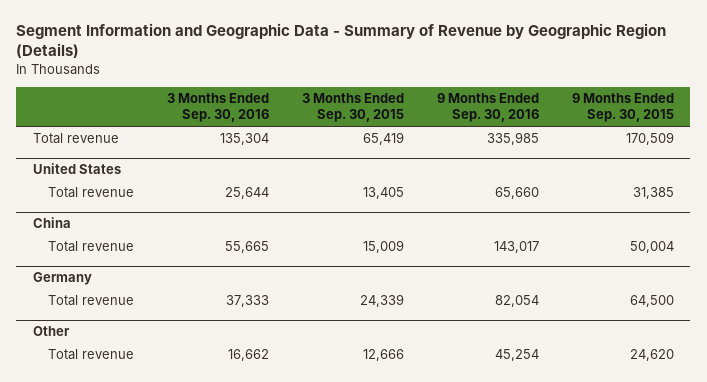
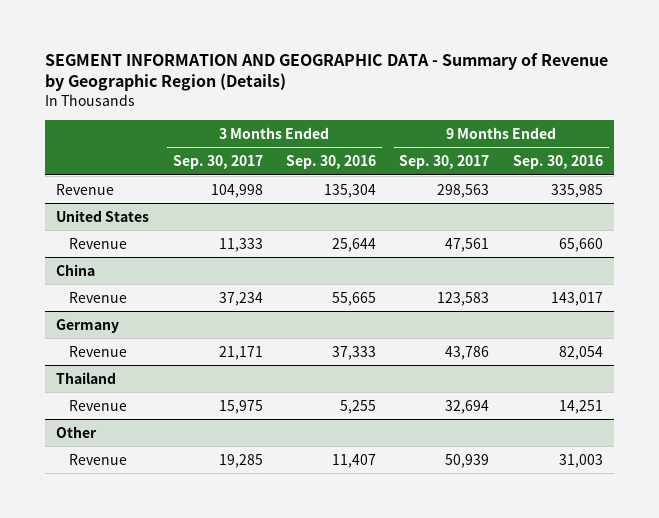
[16,23,667,59] Segment Information and Geographic Data - Summary of Revenue by Geographic Region (Details) -> [44,53,608,92] SEGMENT INFORMATION AND GEOGRAPHIC DATA - Summary of Revenue by Geographic Region (Details)
[302,92,405,123] 3 Months Ended Sep. 30, 2015 -> none
[571,92,674,123] 9 Months Ended Sep. 30, 2015 -> none
none -> [172,154,263,169] Sep. 30, 2017
none -> [399,154,490,169] Sep. 30, 2017
[32,133,119,145] Total revenue -> [56,183,115,195] Revenue
[48,187,135,199] Total revenue -> [68,237,127,249] Revenue
[48,241,135,253] Total revenue -> [68,291,127,303] Revenue
[48,295,135,307] Total revenue -> [68,345,127,357] Revenue
none -> [56,371,117,384] Thailand
none -> [68,399,127,411] Revenue
[48,349,135,361] Total revenue -> [68,453,127,465] Revenue
[228,349,270,362] 16,662 -> [332,453,377,468] 11,407
[495,349,540,362] 45,254 -> [558,453,603,468] 31,003

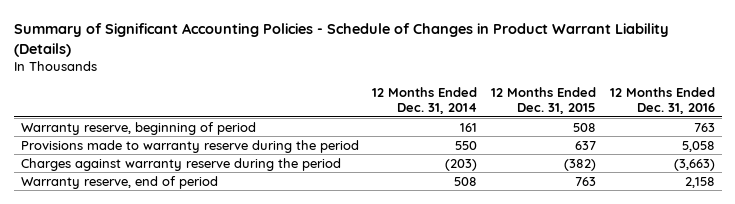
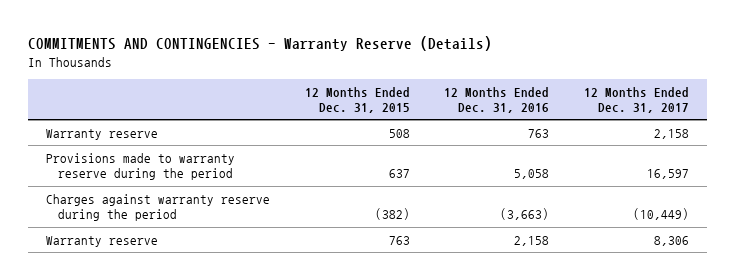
[13,22,669,57] Summary of Significant Accounting Policies - Schedule of Changes in Product Warrant Liability (Details) -> [28,36,493,52] COMMITMENTS AND CONTINGENCIES - Warranty Reserve (Details)
[372,87,478,115] 12 Months Ended Dec. 31, 2014 -> none
none -> [584,86,690,113] 12 Months Ended Dec. 31, 2017
[20,121,256,135] Warranty reserve, beginning of period -> [45,128,158,140] Warranty reserve
[20,175,218,189] Warranty reserve, end of period -> [45,235,158,247] Warranty reserve

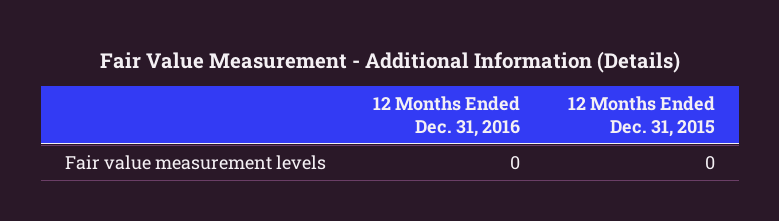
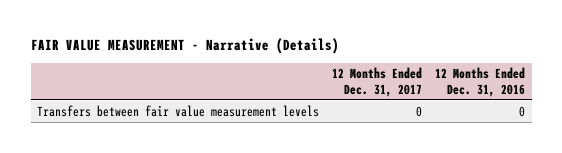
[99,51,680,74] Fair Value Measurement - Additional Information (Details) -> [30,38,339,55] FAIR VALUE MEASUREMENT - Narrative (Details)
[567,95,715,137] 12 Months Ended Dec. 31, 2015 -> none
none -> [332,66,423,97] 12 Months Ended Dec. 31, 2017
[64,154,326,170] Fair value measurement levels -> [37,104,320,117] Transfers between fair value measurement levels

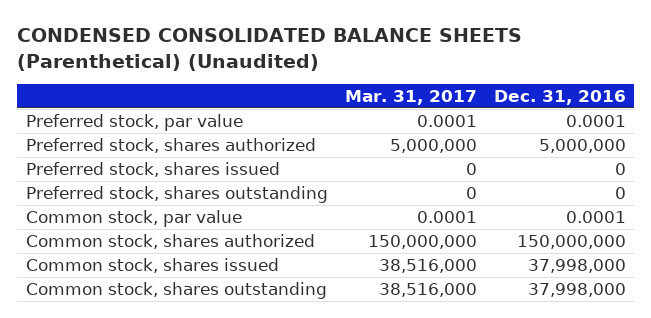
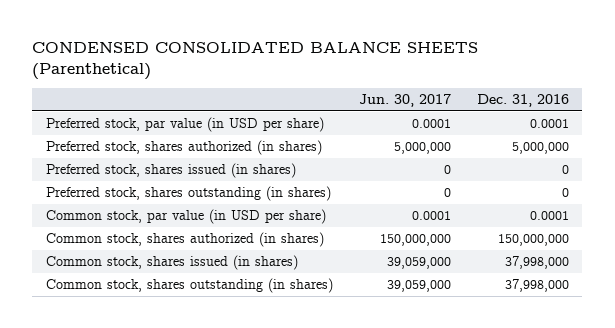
[17,28,523,71] CONDENSED CONSOLIDATED BALANCE SHEETS (Parenthetical) (Unaudited) -> [32,42,479,81] CONDENSED CONSOLIDATED BALANCE SHEETS (Parenthetical)
[344,89,477,105] Mar. 31, 2017 -> none
none -> [358,93,451,107] Jun. 30, 2017
[25,113,243,131] Preferred stock, par value -> [45,117,324,133] Preferred stock, par value (in USD per share)
[25,137,316,153] Preferred stock, shares authorized -> [45,140,322,156] Preferred stock, shares authorized (in shares)
[25,161,280,177] Preferred stock, shares issued -> [45,163,296,179] Preferred stock, shares issued (in shares)
[25,185,328,203] Preferred stock, shares outstanding -> [45,186,331,202] Preferred stock, shares outstanding (in shares)
[25,209,242,227] Common stock, par value -> [45,209,326,225] Common stock, par value (in USD per share)
[25,233,315,249] Common stock, shares authorized -> [45,232,324,248] Common stock, shares authorized (in shares)
[25,257,279,273] Common stock, shares issued -> [45,255,298,271] Common stock, shares issued (in shares)
[25,281,327,299] Common stock, shares outstanding -> [45,278,333,294] Common stock, shares outstanding (in shares)

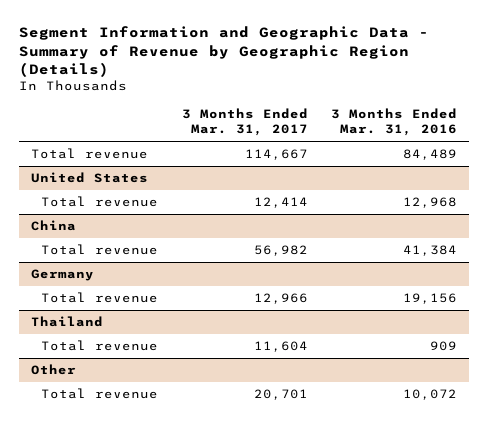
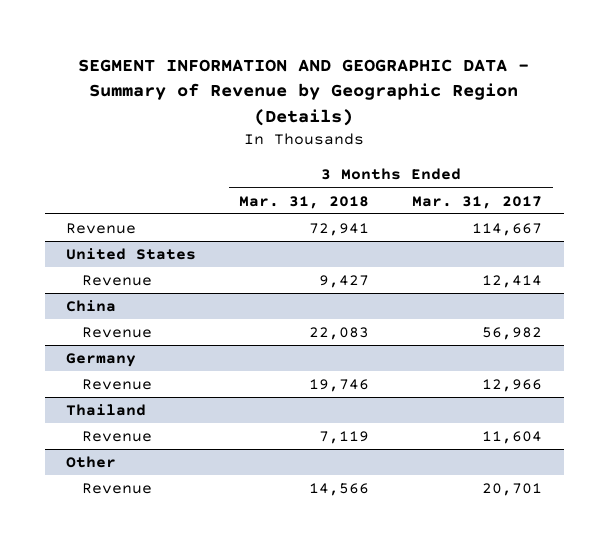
[18,26,429,78] Segment Information and Geographic Data - Summary of Revenue by Geographic Region (Details) -> [78,58,530,127] SEGMENT INFORMATION AND GEOGRAPHIC DATA - Summary of Revenue by Geographic Region (Details)
[330,108,457,137] 3 Months Ended Mar. 31, 2016 -> none
none -> [239,195,370,209] Mar. 31, 2018
[30,147,148,159] Total revenue -> [66,223,137,235] Revenue
[41,195,159,207] Total revenue -> [82,275,153,287] Revenue
[41,243,159,255] Total revenue -> [82,327,153,339] Revenue
[41,291,159,303] Total revenue -> [82,379,153,391] Revenue
[41,339,159,351] Total revenue -> [82,431,153,443] Revenue
[41,387,159,399] Total revenue -> [82,483,153,495] Revenue

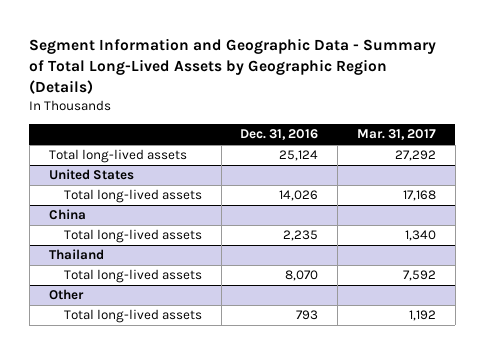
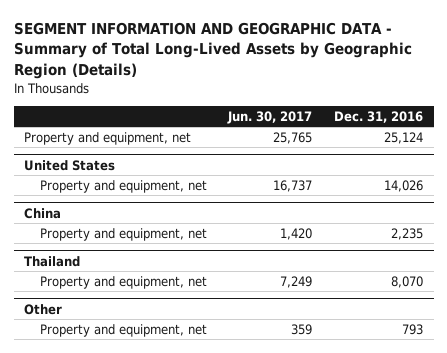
[29,38,437,95] Segment Information and Geographic Data - Summary of Total Long-Lived Assets by Geographic Region (Details) -> [13,22,412,79] SEGMENT INFORMATION AND GEOGRAPHIC DATA - Summary of Total Long-Lived Assets by Geographic Region (Details)
[357,129,437,141] Mar. 31, 2017 -> none
none -> [227,110,313,124] Jun. 30, 2017
[48,149,187,164] Total long-lived assets -> [24,131,192,145] Property and equipment, net
[63,189,202,204] Total long-lived assets -> [39,179,207,193] Property and equipment, net
[63,229,202,244] Total long-lived assets -> [39,227,207,241] Property and equipment, net
[63,269,202,284] Total long-lived assets -> [39,275,207,289] Property and equipment, net
[63,309,202,324] Total long-lived assets -> [39,323,207,337] Property and equipment, net

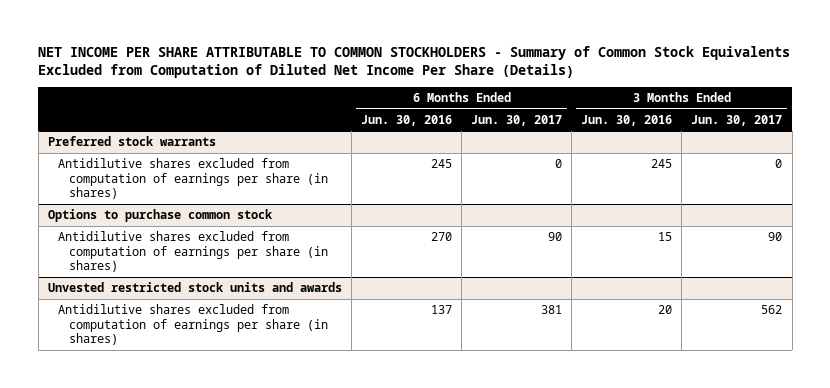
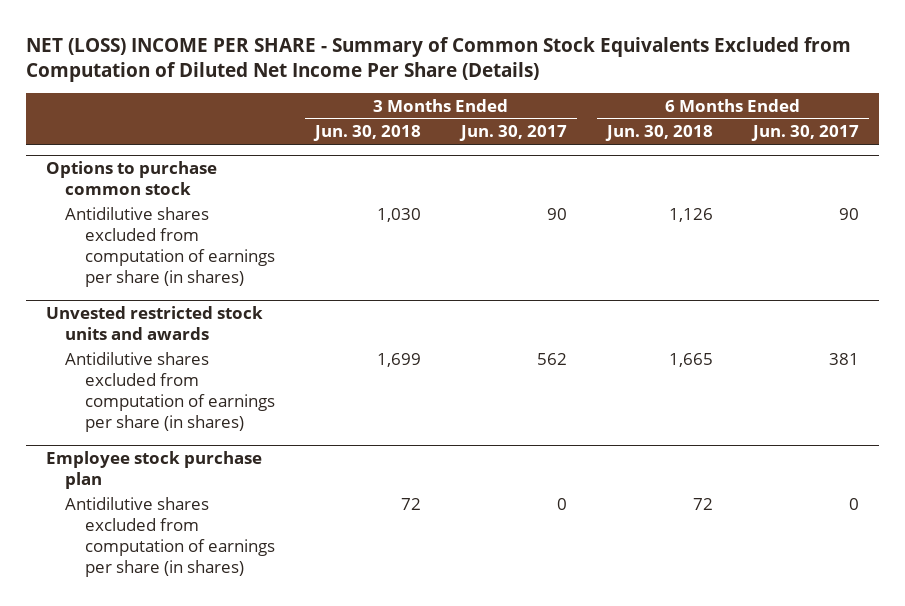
[38,45,791,79] NET INCOME PER SHARE ATTRIBUTABLE TO COMMON STOCKHOLDERS - Summary of Common Stock Equivalents Excluded from Computation of Diluted Net Income Per Share (Details) -> [26,36,852,83] NET (LOSS) INCOME PER SHARE - Summary of Common Stock Equivalents Excluded from Computation of Diluted Net Income Per Share (Details)
[360,114,452,126] Jun. 30, 2016 -> none
[581,114,673,126] Jun. 30, 2016 -> none
none -> [312,125,421,142] Jun. 30, 2018
none -> [605,125,714,142] Jun. 30, 2018
[47,136,216,147] Preferred stock warrants -> none
[58,158,328,200] Antidilutive shares excluded from computation of earnings per share (in shares) -> none
none -> [46,450,263,489] Employee stock purchase plan
none -> [65,497,275,577] Antidilutive shares excluded from computation of earnings per share (in shares)

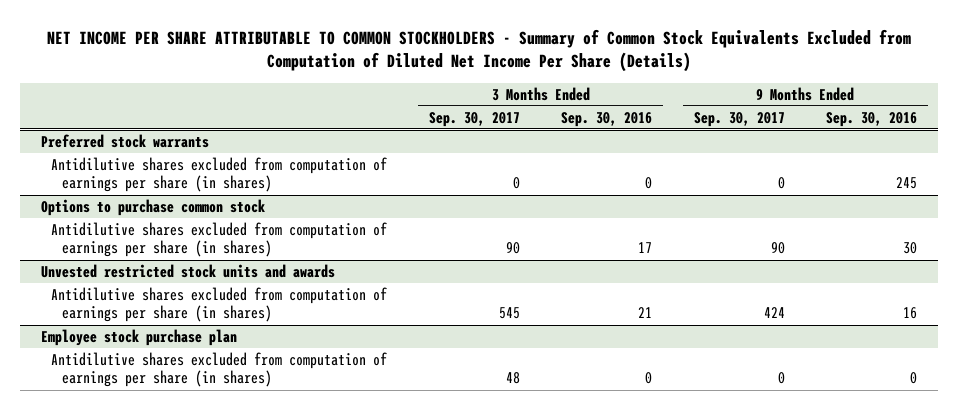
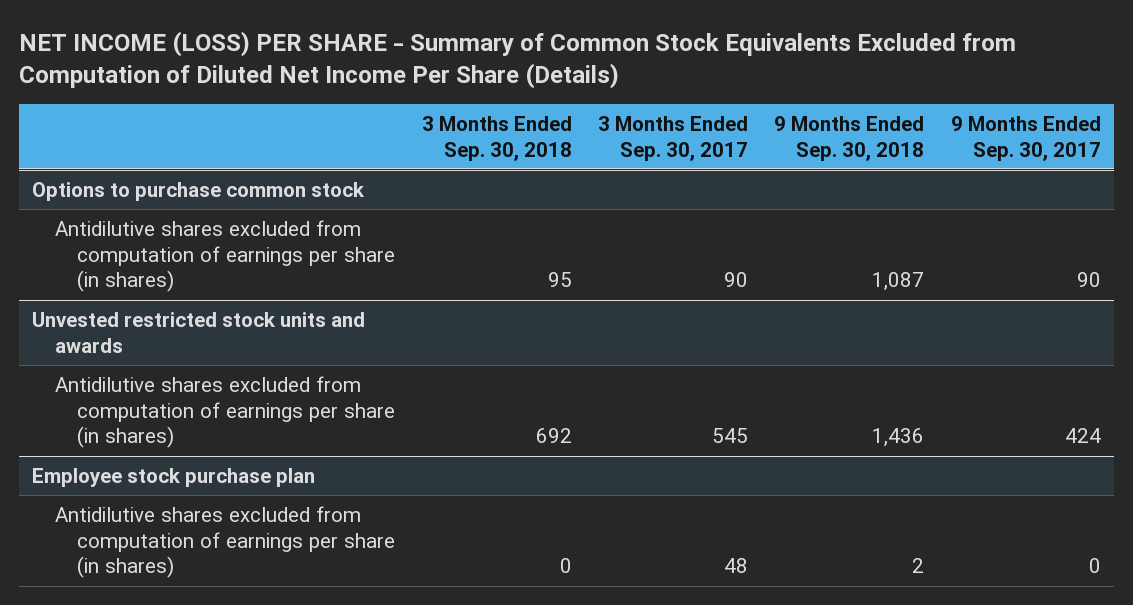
[46,28,911,73] NET INCOME PER SHARE ATTRIBUTABLE TO COMMON STOCKHOLDERS - Summary of Common Stock Equivalents Excluded from Computation of Diluted Net Income Per Share (Details) -> [18,31,1016,90] NET INCOME (LOSS) PER SHARE - Summary of Common Stock Equivalents Excluded from Computation of Diluted Net Income Per Share (Details)
[561,111,653,127] Sep. 30, 2016 -> none
[826,111,918,127] Sep. 30, 2016 -> none
none -> [421,115,572,161] 3 Months Ended Sep. 30, 2018
none -> [774,115,925,161] 9 Months Ended Sep. 30, 2018
[40,133,209,148] Preferred stock warrants -> none
[51,156,388,193] Antidilutive shares excluded from computation of earnings per share (in shares) -> none

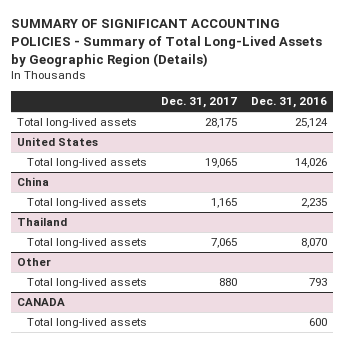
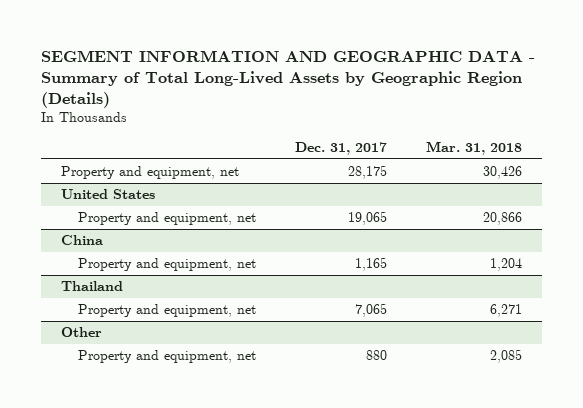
[10,19,322,67] SUMMARY OF SIGNIFICANT ACCOUNTING POLICIES - Summary of Total Long-Lived Assets by Geographic Region (Details) -> [41,50,536,109] SEGMENT INFORMATION AND GEOGRAPHIC DATA - Summary of Total Long-Lived Assets by Geographic Region (Details)
[250,97,327,109] Dec. 31, 2016 -> none
none -> [426,140,523,155] Mar. 31, 2018
[17,118,138,129] Total long-lived assets -> [60,166,239,180] Property and equipment, net
[27,158,148,169] Total long-lived assets -> [77,212,256,226] Property and equipment, net
[27,198,148,209] Total long-lived assets -> [77,258,256,272] Property and equipment, net
[27,238,148,249] Total long-lived assets -> [77,304,256,318] Property and equipment, net
[17,298,66,307] CANADA -> none
[27,318,148,329] Total long-lived assets -> none
[27,278,148,289] Total long-lived assets -> [77,350,256,364] Property and equipment, net

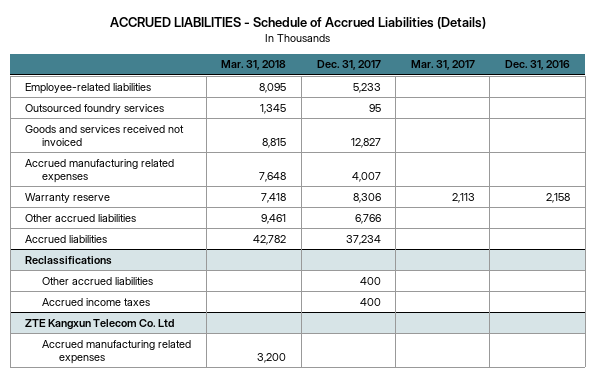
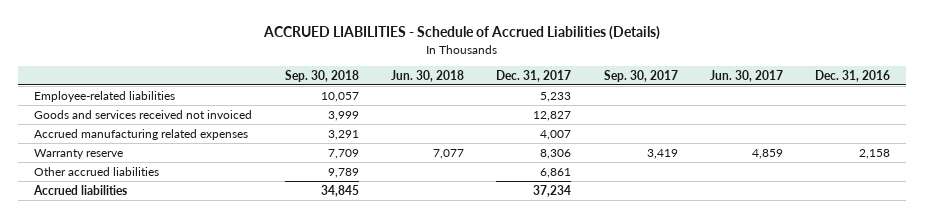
[221,60,287,71] Mar. 31, 2018 -> none
[410,60,475,71] Mar. 31, 2017 -> none
none -> [284,69,359,82] Sep. 30, 2018
none -> [391,69,465,82] Jun. 30, 2018
none -> [603,69,678,82] Sep. 30, 2017
none -> [709,69,783,82] Jun. 30, 2017
[25,103,165,114] Outsourced foundry services -> none
[354,213,381,224] 6,766 -> [540,167,572,178] 6,861
[25,255,113,265] Reclassifications -> none
[42,276,154,285] Other accrued liabilities -> none
[42,297,151,306] Accrued income taxes -> none
[25,318,175,330] ZTE Kangxun Telecom Co. Ltd -> none
[42,339,192,364] Accrued manufacturing related expenses -> none

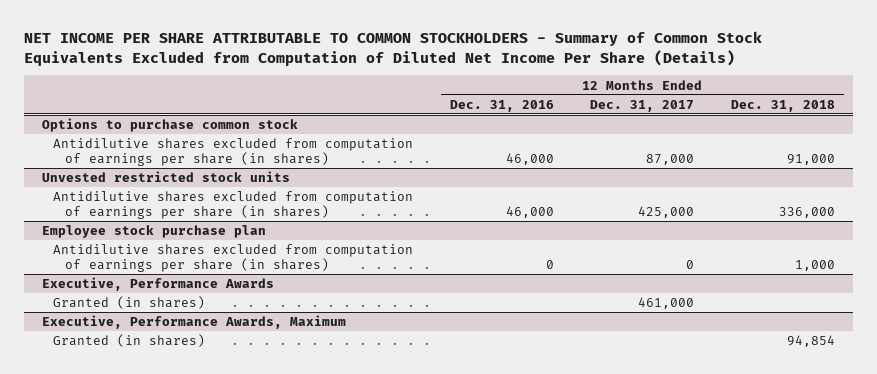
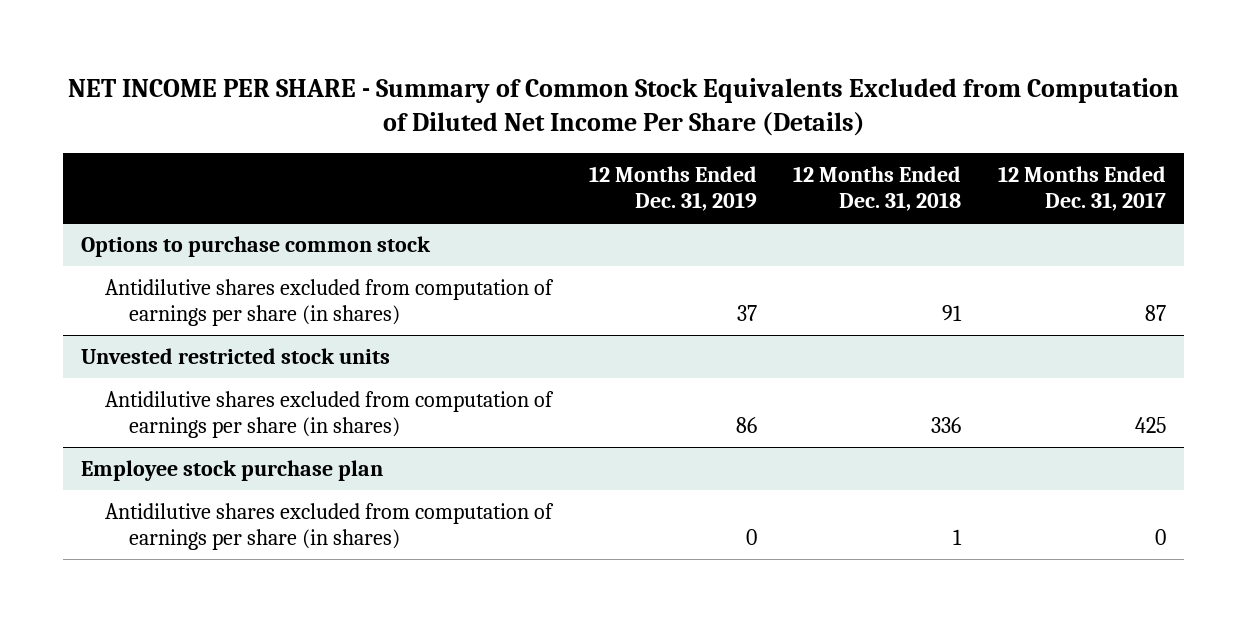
[23,31,762,66] NET INCOME PER SHARE ATTRIBUTABLE TO COMMON STOCKHOLDERS - Summary of Common Stock Equivalents Excluded from Computation of Diluted Net Income Per Share (Details) -> [67,78,1179,137] NET INCOME PER SHARE - Summary of Common Stock Equivalents Excluded from Computation of Diluted Net Income Per Share (Details)
[449,99,554,112] Dec. 31, 2016 -> none
none -> [588,166,757,212] 12 Months Ended Dec. 31, 2019
[646,153,695,165] 87,000 -> [1144,304,1166,321] 87
[786,153,835,165] 91,000 -> [942,304,963,321] 91
[638,205,695,218] 425,000 -> [1134,416,1166,433] 425
[778,206,835,218] 336,000 -> [931,416,962,433] 336
[41,277,274,292] Executive, Performance Awards -> none
[53,296,206,310] Granted (in shares) -> none
[41,315,346,330] Executive, Performance Awards, Maximum -> none
[53,334,206,348] Granted (in shares) -> none
[794,259,835,271] 1,000 -> [953,528,963,545] 1

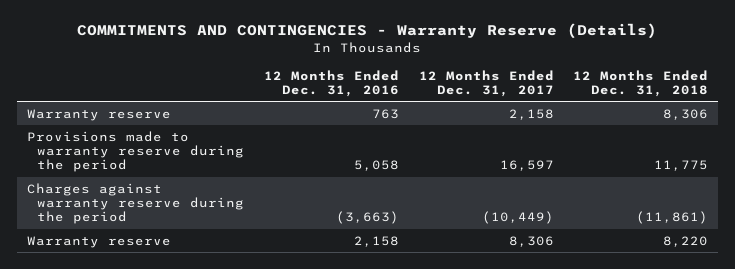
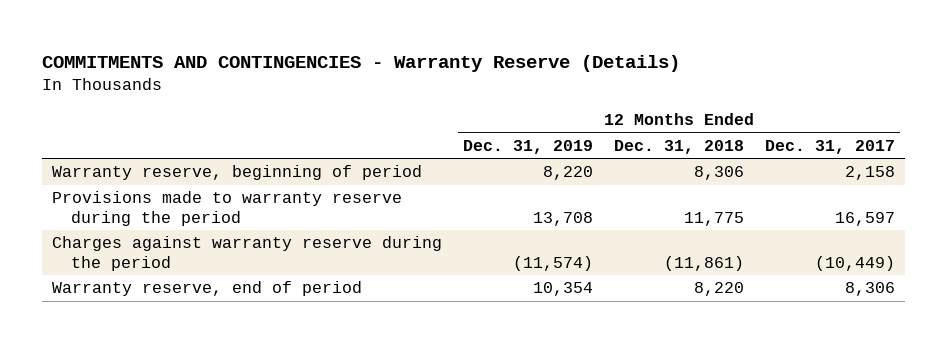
[263,69,399,97] 12 Months Ended Dec. 31, 2016 -> none
none -> [463,139,594,154] Dec. 31, 2019
[26,108,171,121] Warranty reserve -> [52,165,423,181] Warranty reserve, beginning of period
[26,235,171,248] Warranty reserve -> [52,281,363,297] Warranty reserve, end of period

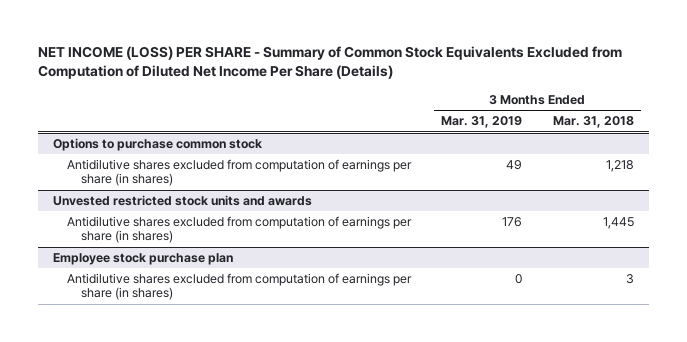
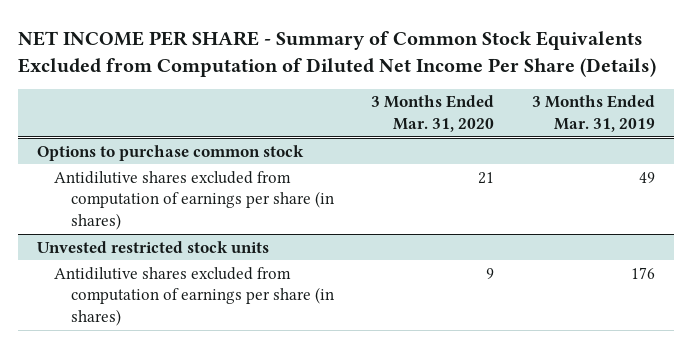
[38,46,623,80] NET INCOME (LOSS) PER SHARE - Summary of Common Stock Equivalents Excluded from Computation of Diluted Net Income Per Share (Details) -> [18,30,657,77] NET INCOME PER SHARE - Summary of Common Stock Equivalents Excluded from Computation of Diluted Net Income Per Share (Details)
[552,116,634,129] Mar. 31, 2018 -> none
none -> [371,95,495,133] 3 Months Ended Mar. 31, 2020
[53,195,313,207] Unvested restricted stock units and awards -> [36,240,269,253] Unvested restricted stock units
[53,253,234,266] Employee stock purchase plan -> none
[67,273,413,301] Antidilutive shares excluded from computation of earnings per share (in shares) -> none

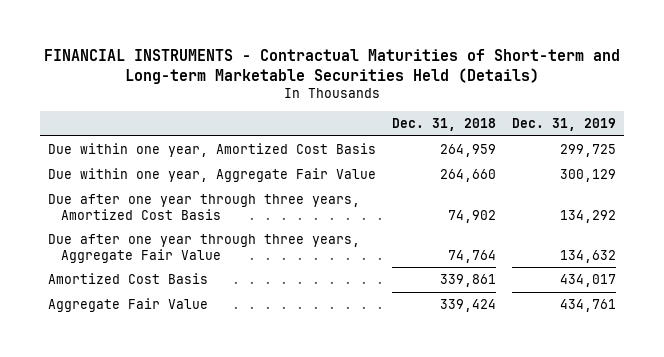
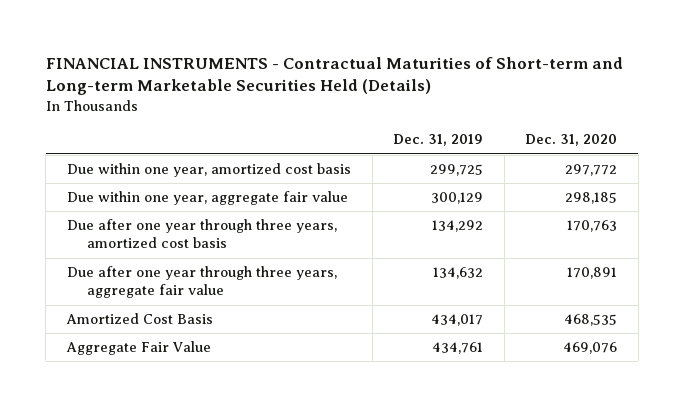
[391,118,496,132] Dec. 31, 2018 -> none
none -> [525,134,618,147] Dec. 31, 2020
[48,143,377,158] Due within one year, Amortized Cost Basis -> [67,163,352,178] Due within one year, amortized cost basis
[48,168,377,183] Due within one year, Aggregate Fair Value -> [67,191,349,206] Due within one year, aggregate fair value
[48,194,361,220] Due after one year through three years, Amortized Cost Basis -> [67,219,338,249] Due after one year through three years, amortized cost basis
[48,234,361,263] Due after one year through three years, Aggregate Fair Value -> [67,266,338,299] Due after one year through three years, aggregate fair value

